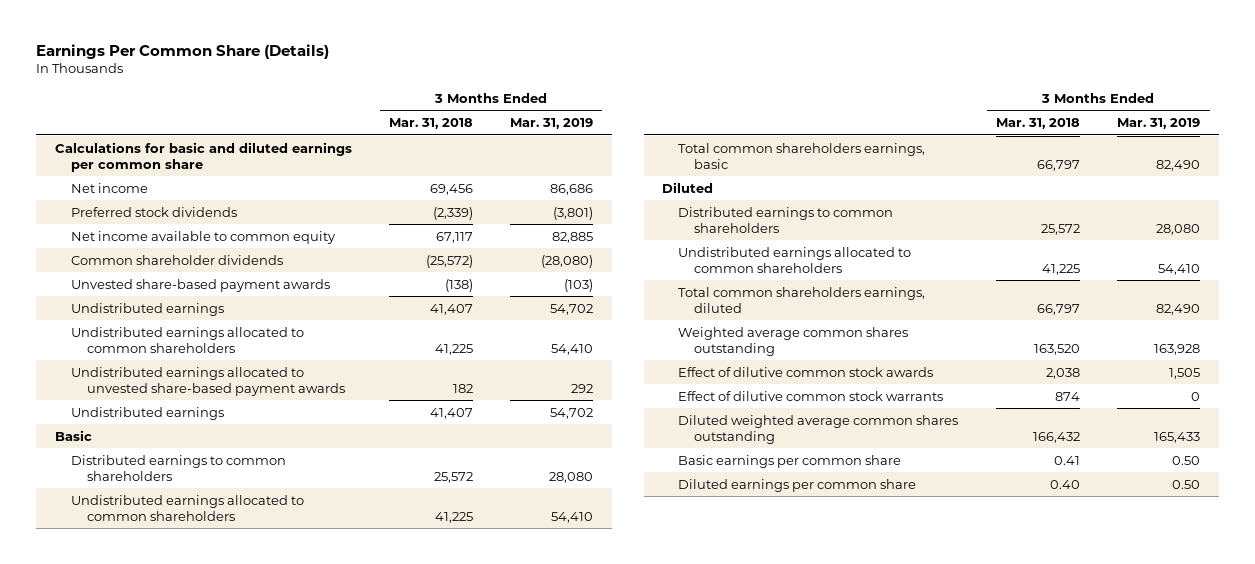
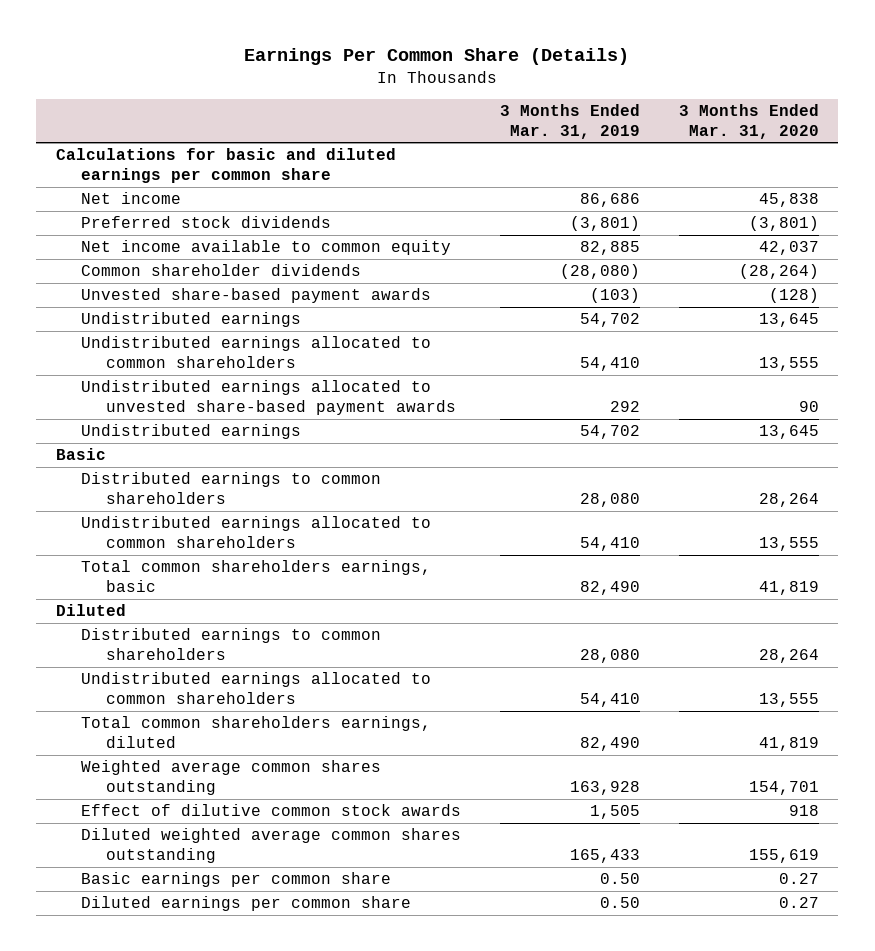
[388,118,473,130] Mar. 31, 2018 -> none
none -> [678,103,819,139] 3 Months Ended Mar. 31, 2020
[678,390,944,401] Effect of dilutive common stock warrants -> none

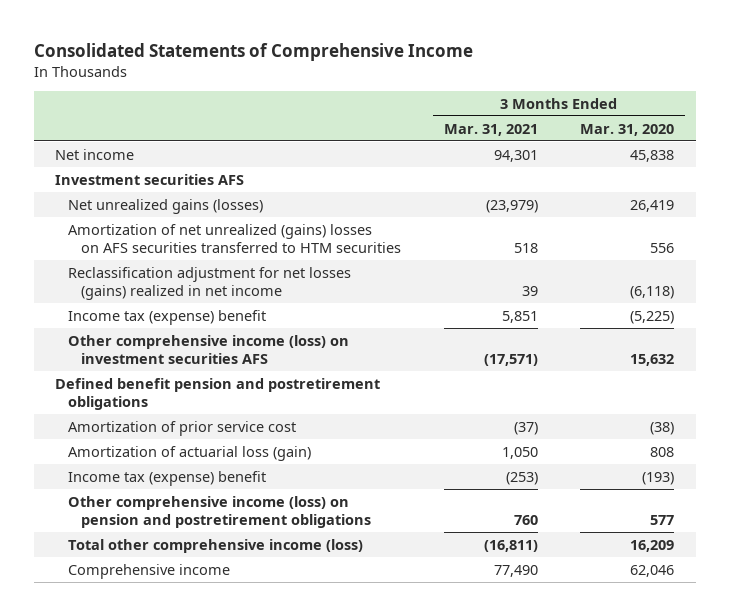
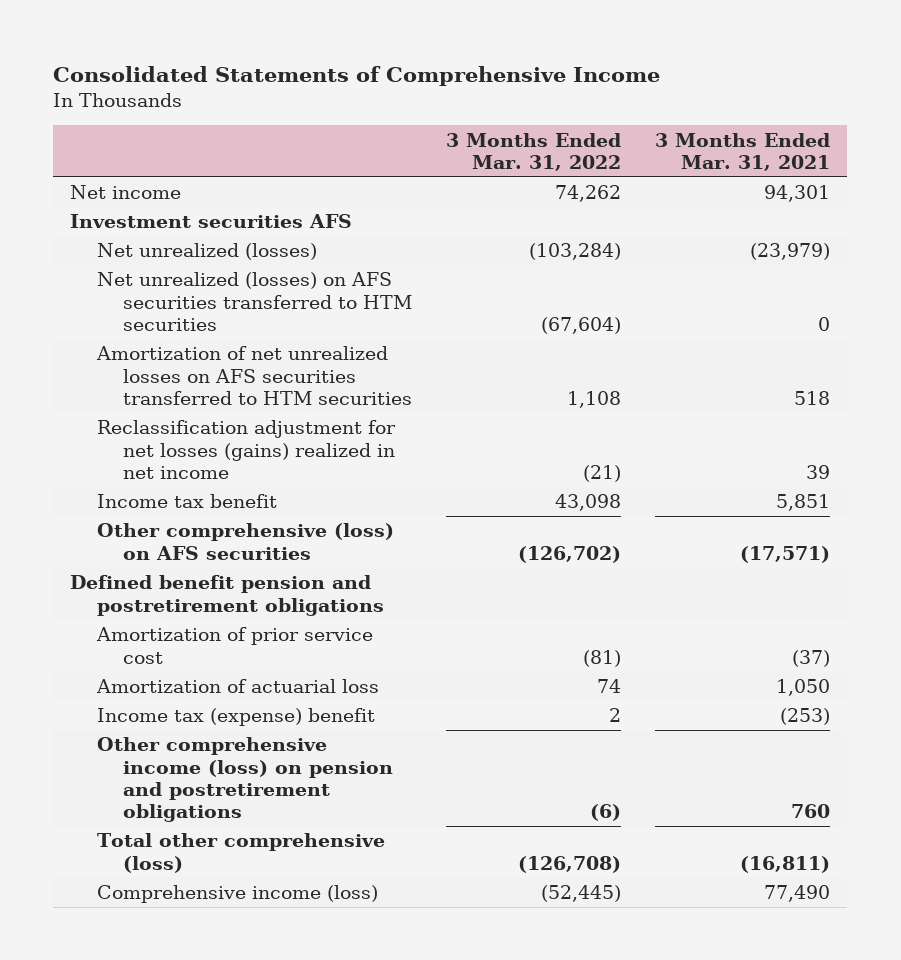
[580,123,675,136] Mar. 31, 2020 -> none
none -> [446,132,622,171] 3 Months Ended Mar. 31, 2022
[68,198,264,214] Net unrealized gains (losses) -> [96,243,317,261] Net unrealized (losses)
none -> [96,272,412,332] Net unrealized (losses) on AFS securities transferred to HTM securities
[68,223,402,253] Amortization of net unrealized (gains) losses on AFS securities transferred to HTM securities -> [95,346,412,406] Amortization of net unrealized losses on AFS securities transferred to HTM securities
[68,309,267,325] Income tax (expense) benefit -> [96,494,277,509] Income tax benefit
[68,334,350,364] Other comprehensive income (loss) on investment securities AFS -> [96,523,394,560] Other comprehensive (loss) on AFS securities
[68,445,312,461] Amortization of actuarial loss (gain) -> [95,679,379,694] Amortization of actuarial loss
[68,538,364,553] Total other comprehensive income (loss) -> [96,833,385,873] Total other comprehensive (loss)
[68,563,231,579] Comprehensive income -> [96,885,378,904] Comprehensive income (loss)

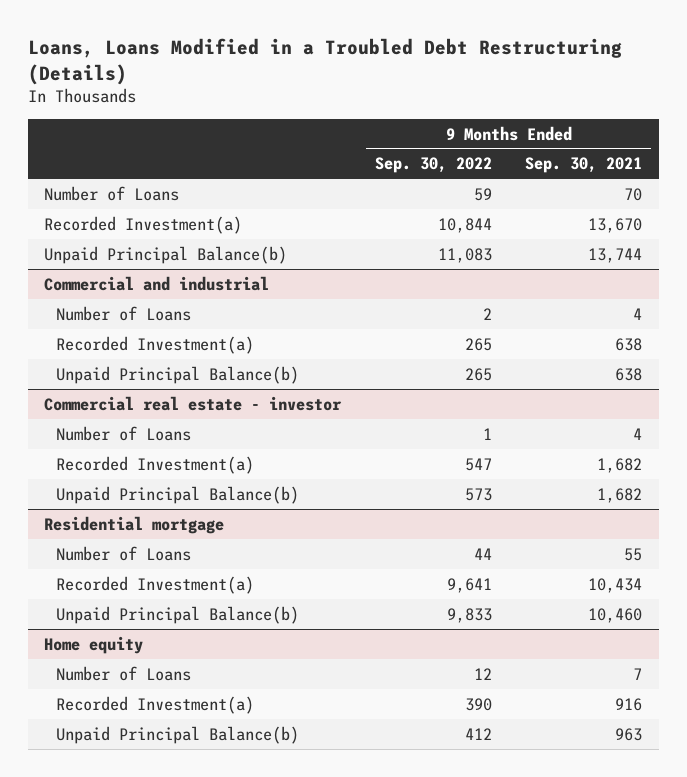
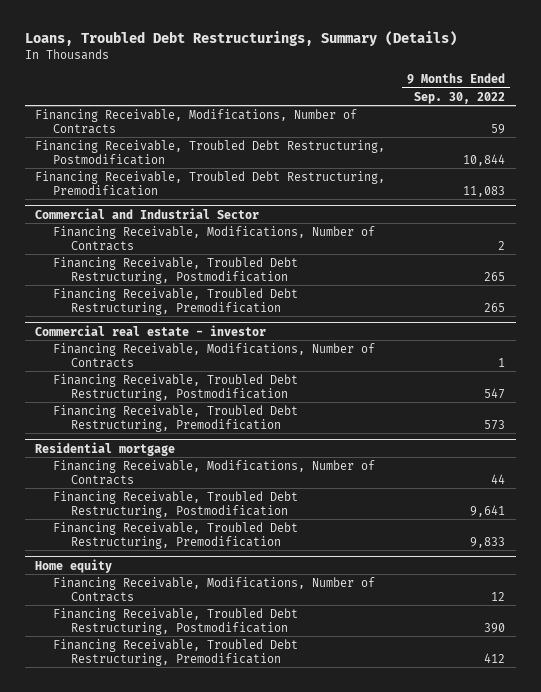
[27,37,622,85] Loans, Loans Modified in a Troubled Debt Restructuring (Details) -> [24,30,457,46] Loans, Troubled Debt Restructurings, Summary (Details)
[525,157,643,174] Sep. 30, 2021 -> none
[44,185,180,201] Number of Loans -> none
[56,305,192,321] Number of Loans -> none
none -> [35,108,358,134] Financing Receivable, Modifications, Number of Contracts
[44,215,243,234] Recorded Investment(a) -> [35,139,386,165] Financing Receivable, Troubled Debt Restructuring, Postmodification
[44,245,288,264] Unpaid Principal Balance(b) -> [35,170,386,196] Financing Receivable, Troubled Debt Restructuring, Premodification
[44,275,270,291] Commercial and industrial -> [35,207,260,219] Commercial and Industrial Sector
none -> [53,225,376,251] Financing Receivable, Modifications, Number of Contracts
[56,335,255,354] Recorded Investment(a) -> [53,256,299,284] Financing Receivable, Troubled Debt Restructuring, Postmodification
[56,365,300,384] Unpaid Principal Balance(b) -> [53,287,299,315] Financing Receivable, Troubled Debt Restructuring, Premodification
[56,425,192,441] Number of Loans -> none
none -> [53,342,376,368] Financing Receivable, Modifications, Number of Contracts
[56,455,255,474] Recorded Investment(a) -> [53,373,299,401] Financing Receivable, Troubled Debt Restructuring, Postmodification
[56,485,300,504] Unpaid Principal Balance(b) -> [53,404,299,432] Financing Receivable, Troubled Debt Restructuring, Premodification
[56,545,192,561] Number of Loans -> none
none -> [53,459,376,485] Financing Receivable, Modifications, Number of Contracts
[56,575,255,594] Recorded Investment(a) -> [53,490,299,518] Financing Receivable, Troubled Debt Restructuring, Postmodification
[56,605,300,624] Unpaid Principal Balance(b) -> [53,521,299,549] Financing Receivable, Troubled Debt Restructuring, Premodification
[56,665,192,681] Number of Loans -> none
[56,695,255,714] Recorded Investment(a) -> none
none -> [53,576,376,602] Financing Receivable, Modifications, Number of Contracts
none -> [53,607,299,635] Financing Receivable, Troubled Debt Restructuring, Postmodification
[56,725,300,744] Unpaid Principal Balance(b) -> [53,638,299,666] Financing Receivable, Troubled Debt Restructuring, Premodification

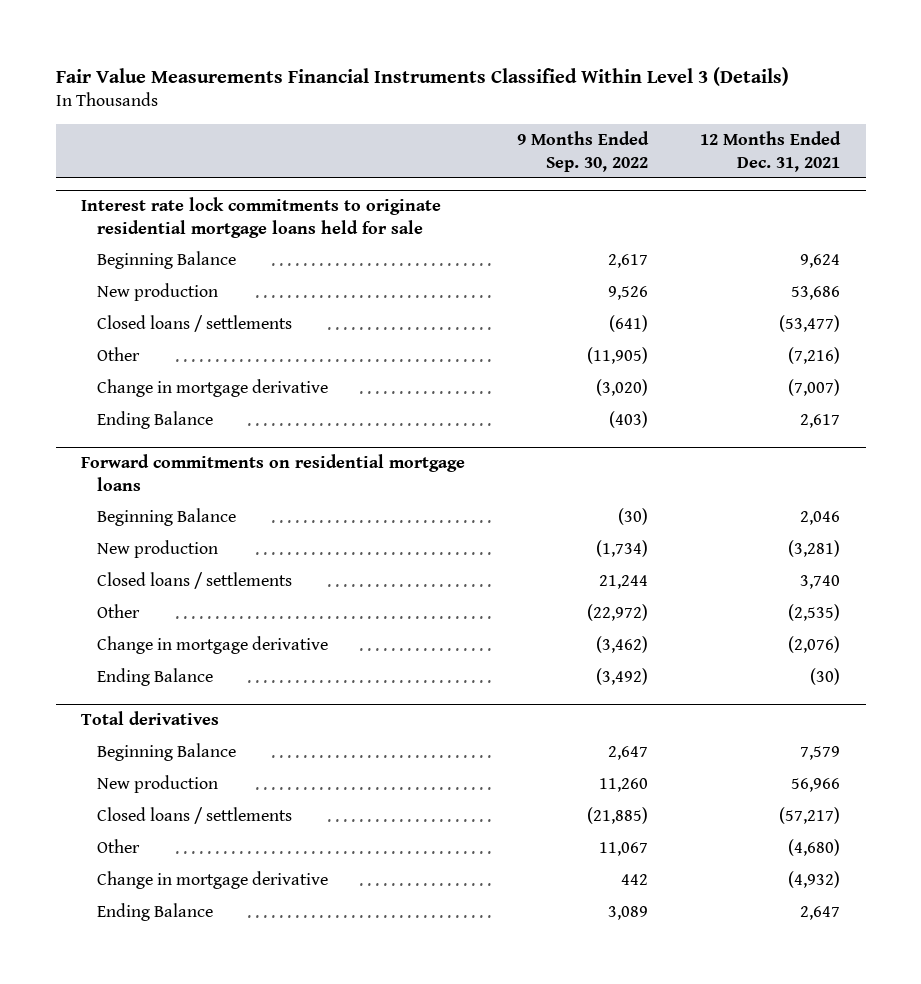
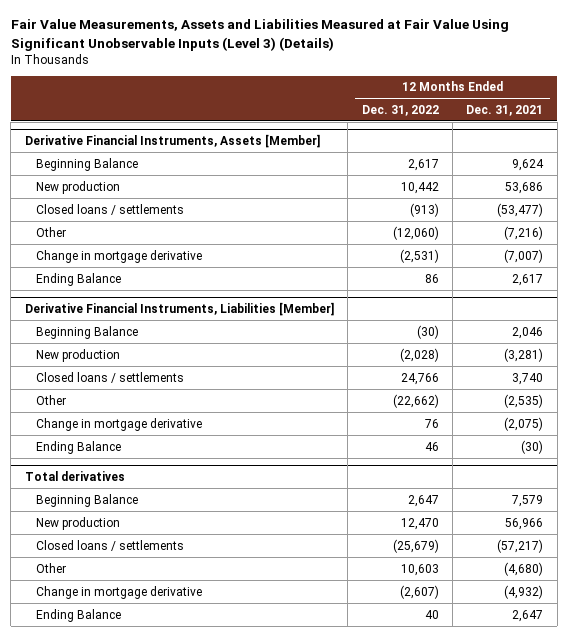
[55,66,789,86] Fair Value Measurements Financial Instruments Classified Within Level 3 (Details) -> [10,19,509,51] Fair Value Measurements, Assets and Liabilities Measured at Fair Value Using Significant Unobservable Inputs (Level 3) (Details)
[517,131,650,172] 9 Months Ended Sep. 30, 2022 -> none
none -> [361,104,439,116] Dec. 31, 2022
[81,197,442,238] Interest rate lock commitments to originate residential mortgage loans held for sale -> [24,133,320,148] Derivative Financial Instruments, Assets [Member]
[81,454,466,491] Forward commitments on residential mortgage loans -> [24,301,334,316] Derivative Financial Instruments, Liabilities [Member]
[787,636,840,654] (2,076) -> [504,416,544,431] (2,075)

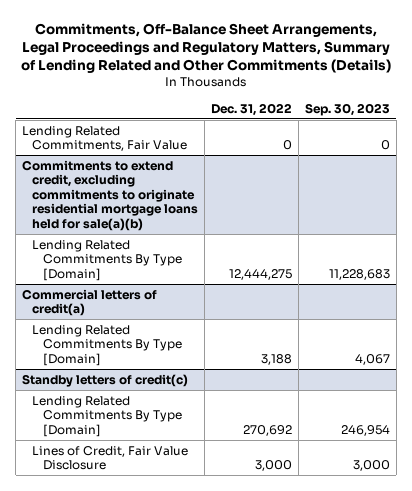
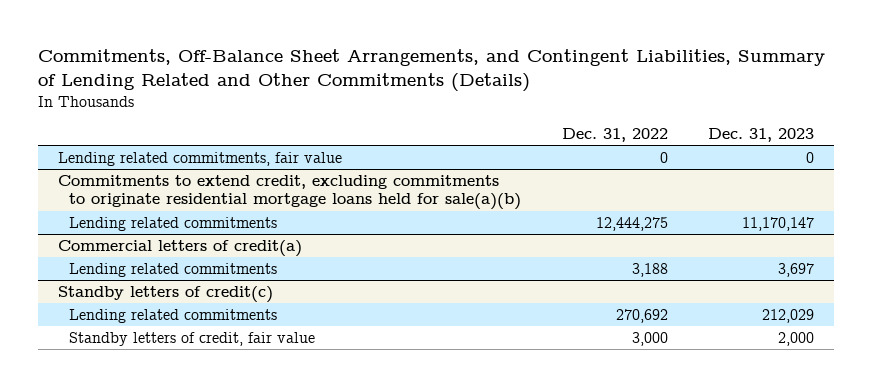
[20,22,391,74] Commitments, Off-Balance Sheet Arrangements, Legal Proceedings and Regulatory Matters, Summary of Lending Related and Other Commitments (Details) -> [37,48,825,92] Commitments, Off-Balance Sheet Arrangements, and Contingent Liabilities, Summary of Lending Related and Other Commitments (Details)
[304,102,390,116] Sep. 30, 2023 -> none
none -> [707,128,814,143] Dec. 31, 2023
[21,125,188,152] Lending Related Commitments, Fair Value -> [57,151,342,166] Lending related commitments, fair value
[32,239,182,281] Lending Related Commitments By Type [Domain] -> [69,216,278,231] Lending related commitments
[32,324,182,366] Lending Related Commitments By Type [Domain] -> [69,262,278,277] Lending related commitments
[32,395,182,437] Lending Related Commitments By Type [Domain] -> [69,308,278,323] Lending related commitments
[32,445,189,471] Lines of Credit, Fair Value Disclosure -> [69,331,316,346] Standby letters of credit, fair value

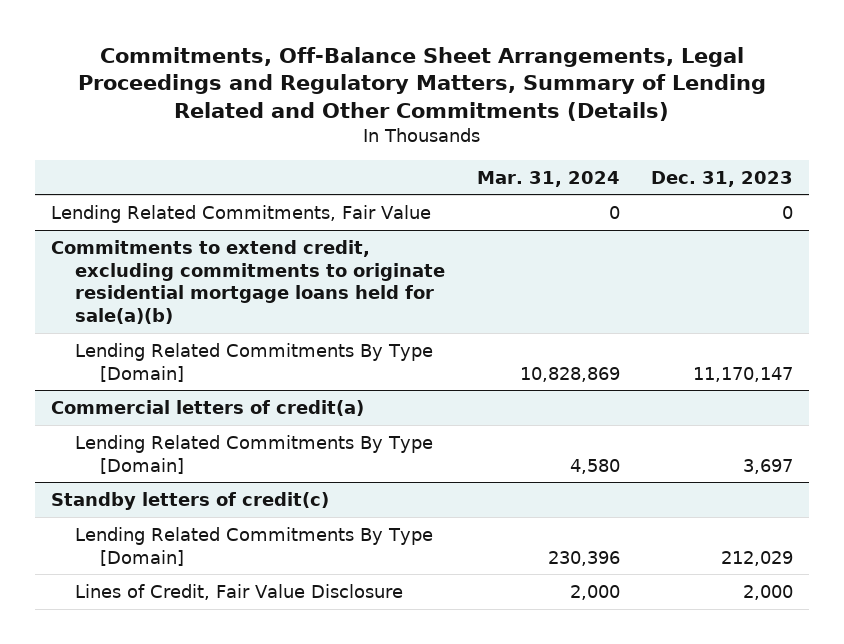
[37,48,825,92] Commitments, Off-Balance Sheet Arrangements, and Contingent Liabilities, Summary of Lending Related and Other Commitments (Details) -> [77,46,766,121] Commitments, Off-Balance Sheet Arrangements, Legal Proceedings and Regulatory Matters, Summary of Lending Related and Other Commitments (Details)
[561,128,668,143] Dec. 31, 2022 -> none
none -> [476,170,620,187] Mar. 31, 2024
[57,151,342,166] Lending related commitments, fair value -> [50,204,431,223] Lending Related Commitments, Fair Value
[69,216,278,231] Lending related commitments -> [75,342,434,382] Lending Related Commitments By Type [Domain]
[69,262,278,277] Lending related commitments -> [75,434,434,474] Lending Related Commitments By Type [Domain]
[69,308,278,323] Lending related commitments -> [75,526,434,566] Lending Related Commitments By Type [Domain]
[69,331,316,346] Standby letters of credit, fair value -> [75,583,404,600] Lines of Credit, Fair Value Disclosure

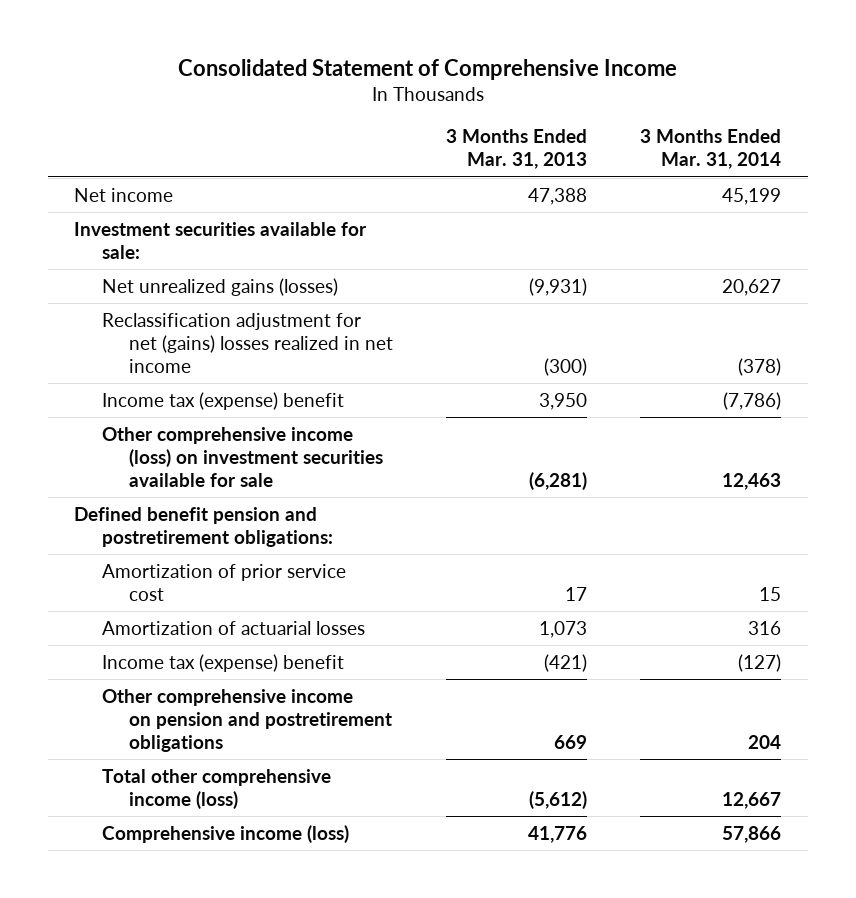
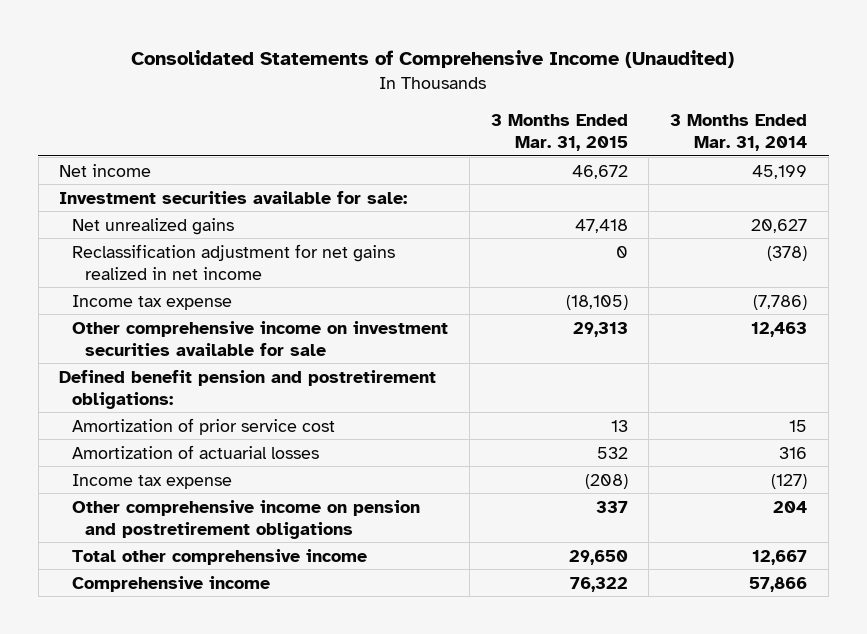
[177,59,677,81] Consolidated Statement of Comprehensive Income -> [131,50,735,69] Consolidated Statements of Comprehensive Income (Unaudited)
[446,129,588,170] 3 Months Ended Mar. 31, 2013 -> none
none -> [490,114,628,152] 3 Months Ended Mar. 31, 2015
[101,277,338,296] Net unrealized gains (losses) -> [72,217,235,235] Net unrealized gains
[101,312,393,373] Reclassification adjustment for net (gains) losses realized in net income -> [72,243,396,280] Reclassification adjustment for net gains realized in net income
[101,391,344,410] Income tax (expense) benefit -> [72,294,233,310] Income tax expense
[101,426,383,487] Other comprehensive income (loss) on investment securities available for sale -> [72,320,449,356] Other comprehensive income on investment securities available for sale
[101,653,344,672] Income tax (expense) benefit -> [72,473,233,489] Income tax expense
[101,768,331,809] Total other comprehensive income (loss) -> [72,548,368,565] Total other comprehensive income
[101,824,349,843] Comprehensive income (loss) -> [72,575,271,592] Comprehensive income

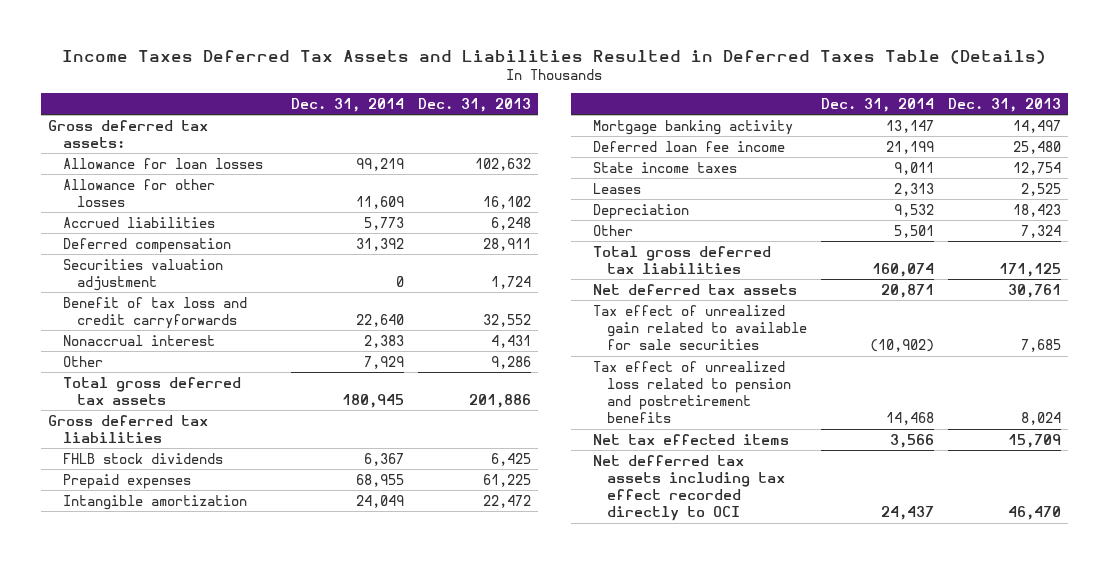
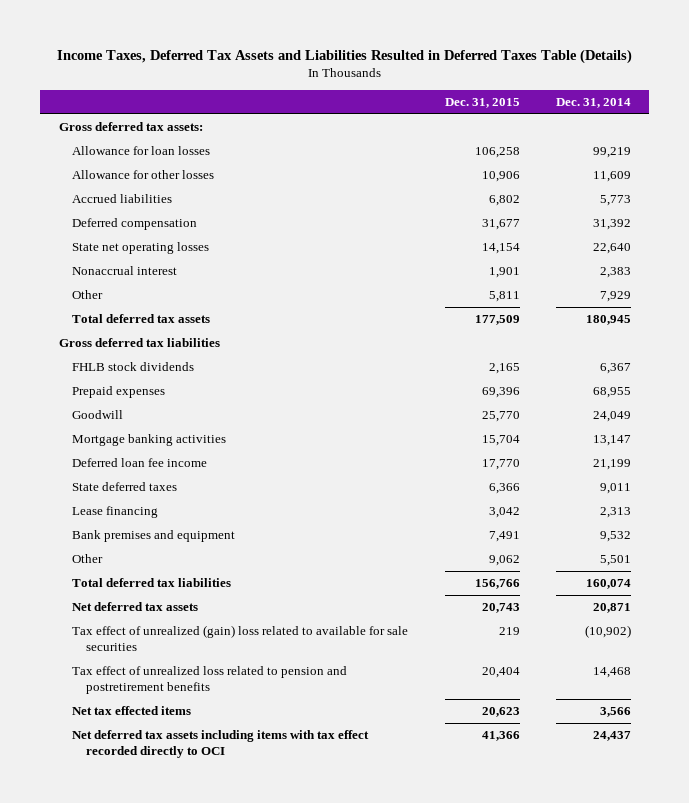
[62,49,1047,64] Income Taxes Deferred Tax Assets and Liabilities Resulted in Deferred Taxes Table (Details) -> [56,49,632,65] Income Taxes, Deferred Tax Assets and Liabilities Resulted in Deferred Taxes Table (Details)
[417,97,531,112] Dec. 31, 2013 -> none
none -> [444,98,520,109] Dec. 31, 2015
[62,258,223,291] Securities valuation adjustment -> none
[62,296,247,329] Benefit of tax loss and credit carryforwards -> [72,242,210,255] State net operating losses
[62,376,241,405] Total gross deferred tax assets -> [72,314,211,324] Total deferred tax assets
[62,494,247,510] Intangible amortization -> [72,410,124,420] Goodwill
[592,119,793,135] Mortgage banking activity -> [72,434,227,447] Mortgage banking activities
[592,161,737,173] State income taxes -> [72,482,178,492] State deferred taxes
[592,182,641,194] Leases -> [72,506,159,519] Lease financing
[592,203,689,219] Depreciation -> [72,530,236,543] Bank premises and equipment
[592,245,771,274] Total gross deferred tax liabilities -> [72,578,232,588] Total deferred tax liabilities
[592,304,808,351] Tax effect of unrealized gain related to available for sale securities -> [72,625,409,652] Tax effect of unrealized (gain) loss related to available for sale securities
[592,454,786,522] Net defferred tax assets including tax effect recorded directly to OCI -> [72,730,370,759] Net deferred tax assets including items with tax effect recorded directly to OCI

